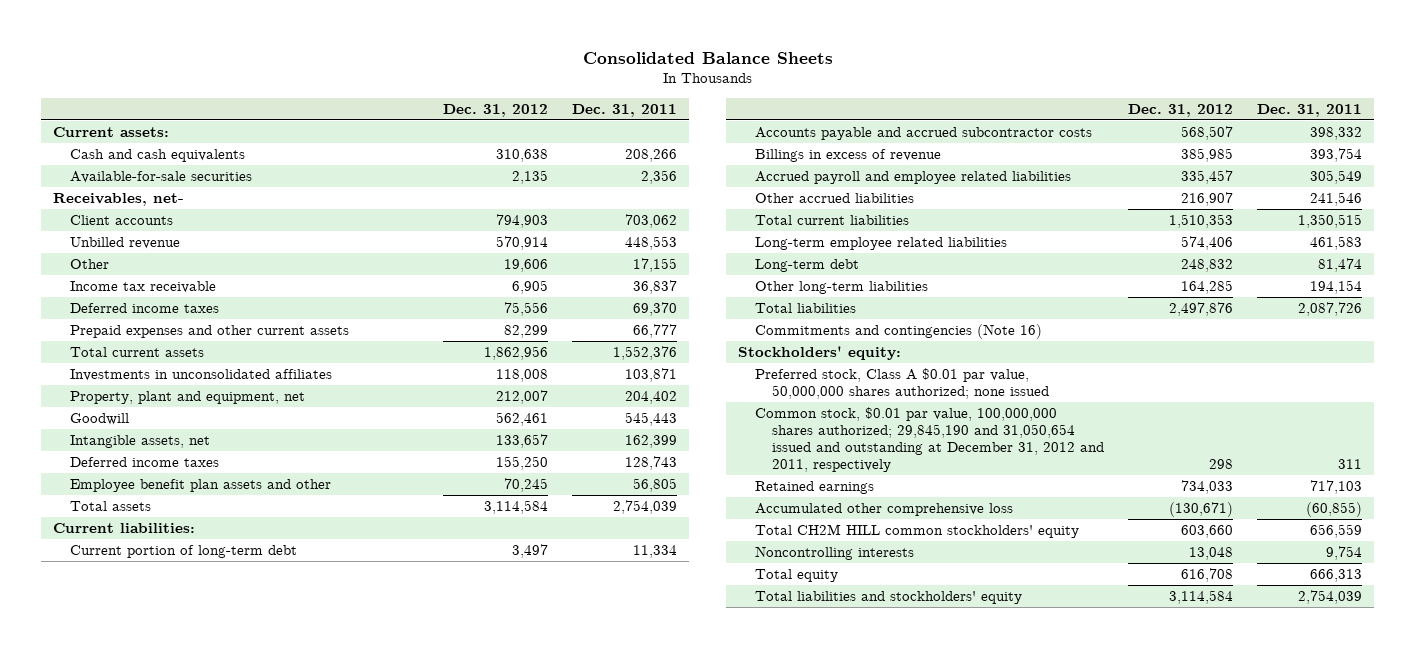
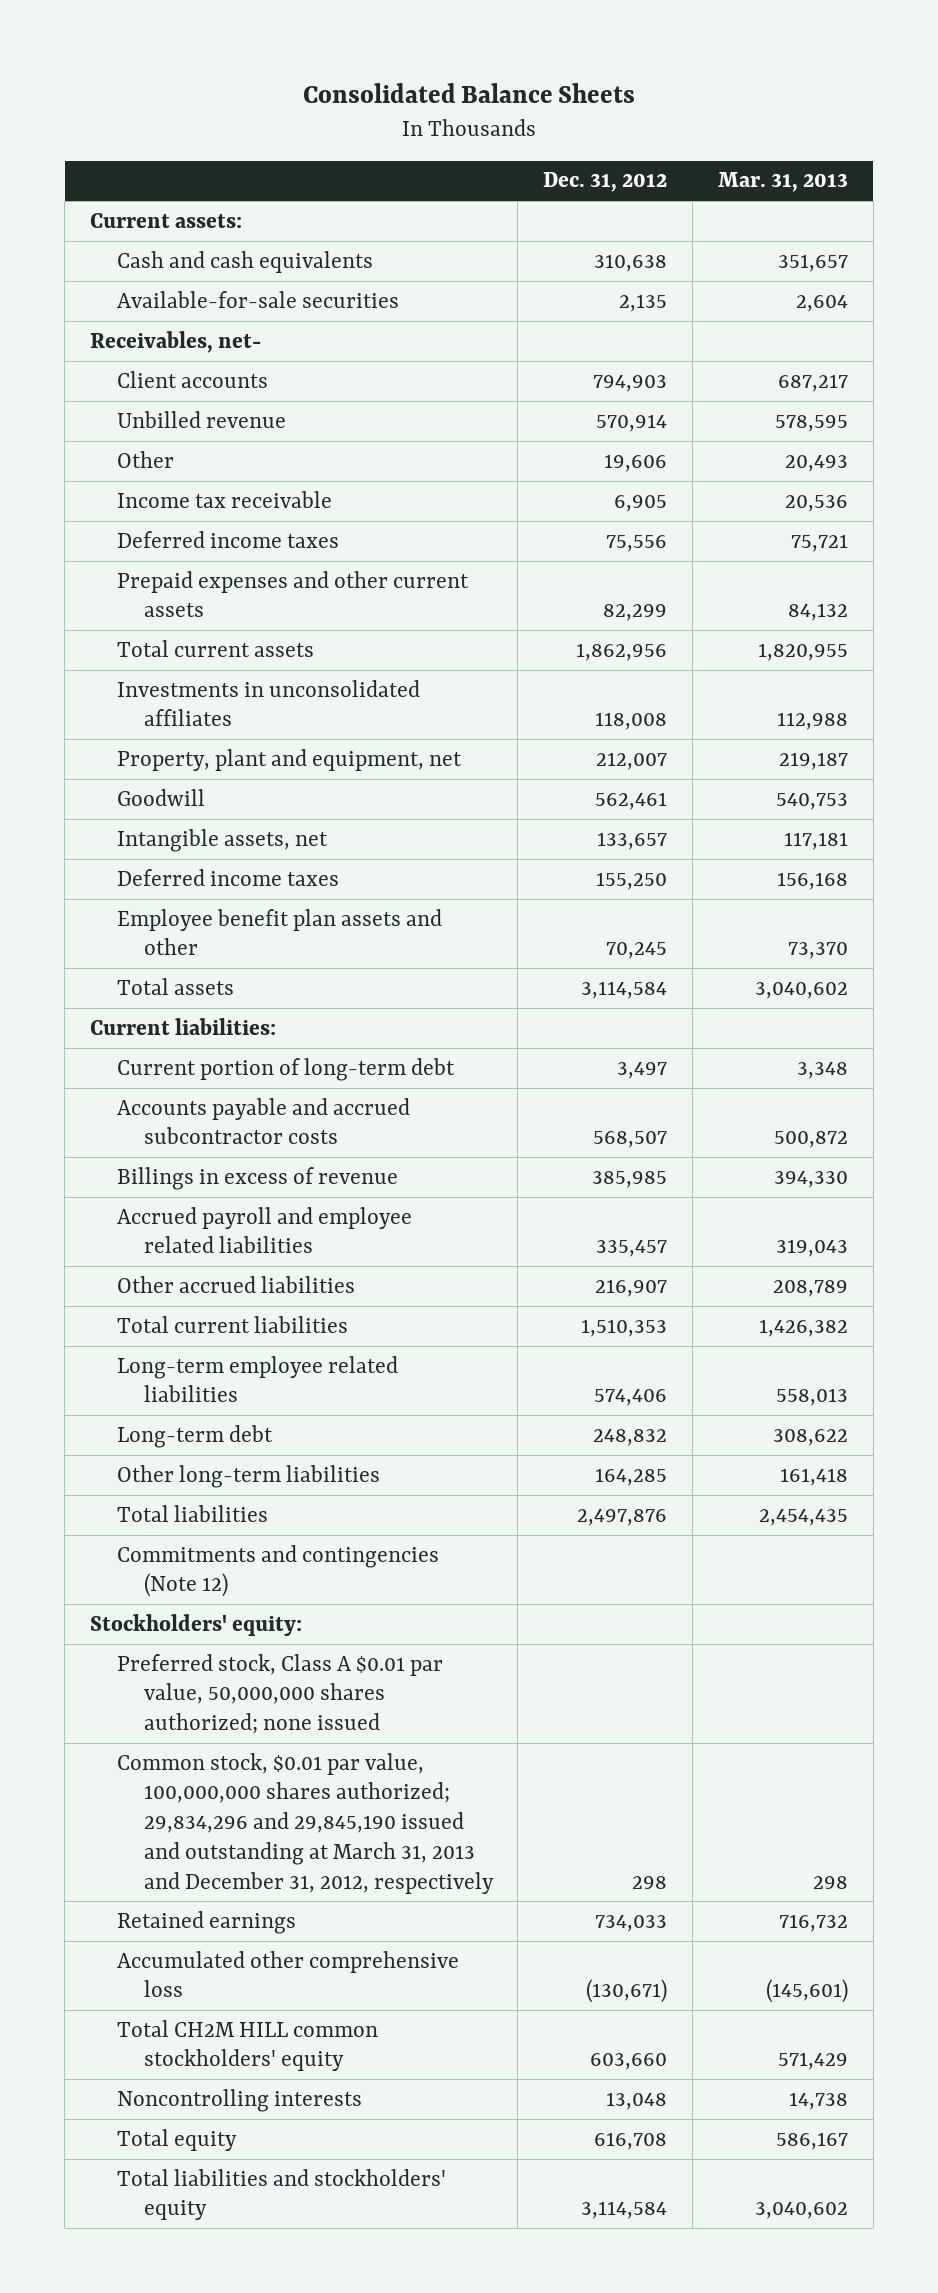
[572,104,678,118] Dec. 31, 2011 -> none
none -> [717,172,848,193] Mar. 31, 2013
[754,323,1042,339] Commitments and contingencies (Note 16) -> [116,1544,439,1598] Commitments and contingencies (Note 12)
[754,406,1104,472] Common stock, $0.01 par value, 100,000,000 shares authorized; 29,845,190 and 31,050,654 issued and outstanding at December 31, 2012 and 2011, respectively -> [116,1752,494,1894] Common stock, $0.01 par value, 100,000,000 shares authorized; 29,834,296 and 29,845,190 issued and outstanding at March 31, 2013 and December 31, 2012, respectively

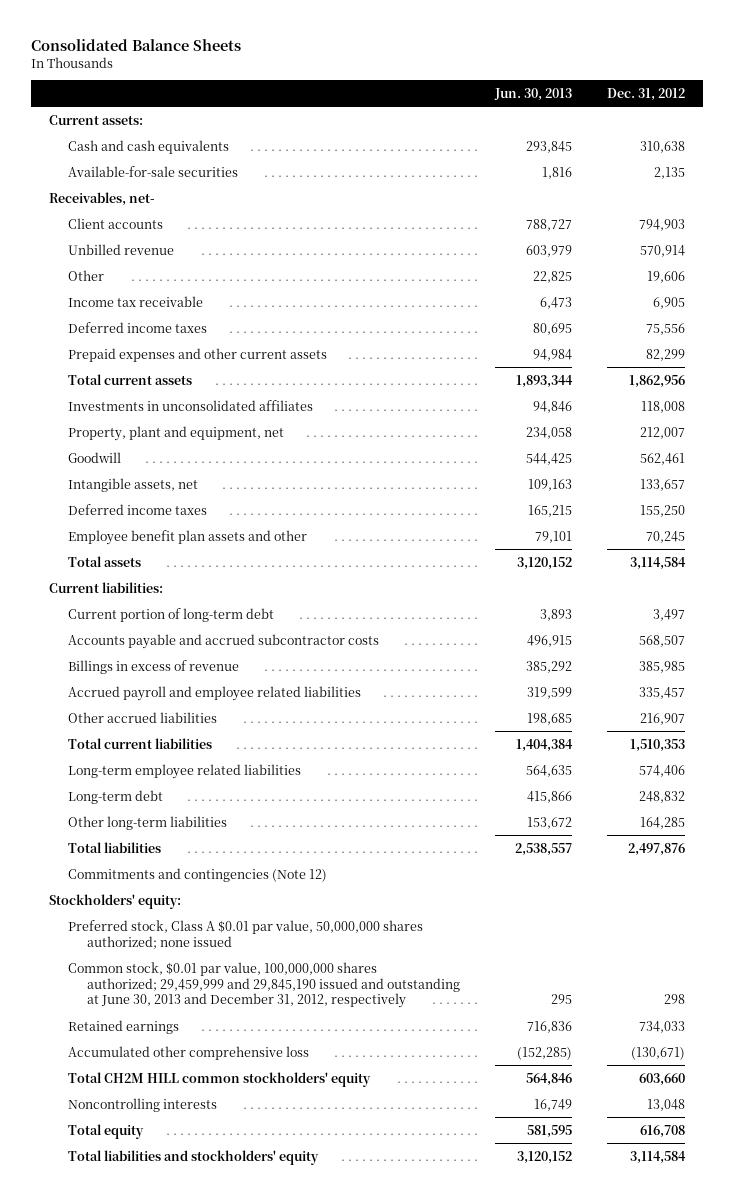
[717,172,848,193] Mar. 31, 2013 -> none
none -> [494,87,573,101] Jun. 30, 2013
[116,1752,494,1894] Common stock, $0.01 par value, 100,000,000 shares authorized; 29,834,296 and 29,845,190 issued and outstanding at March 31, 2013 and December 31, 2012, respectively -> [68,961,461,1009] Common stock, $0.01 par value, 100,000,000 shares authorized; 29,459,999 and 29,845,190 issued and outstanding at June 30, 2013 and December 31, 2012, respectively

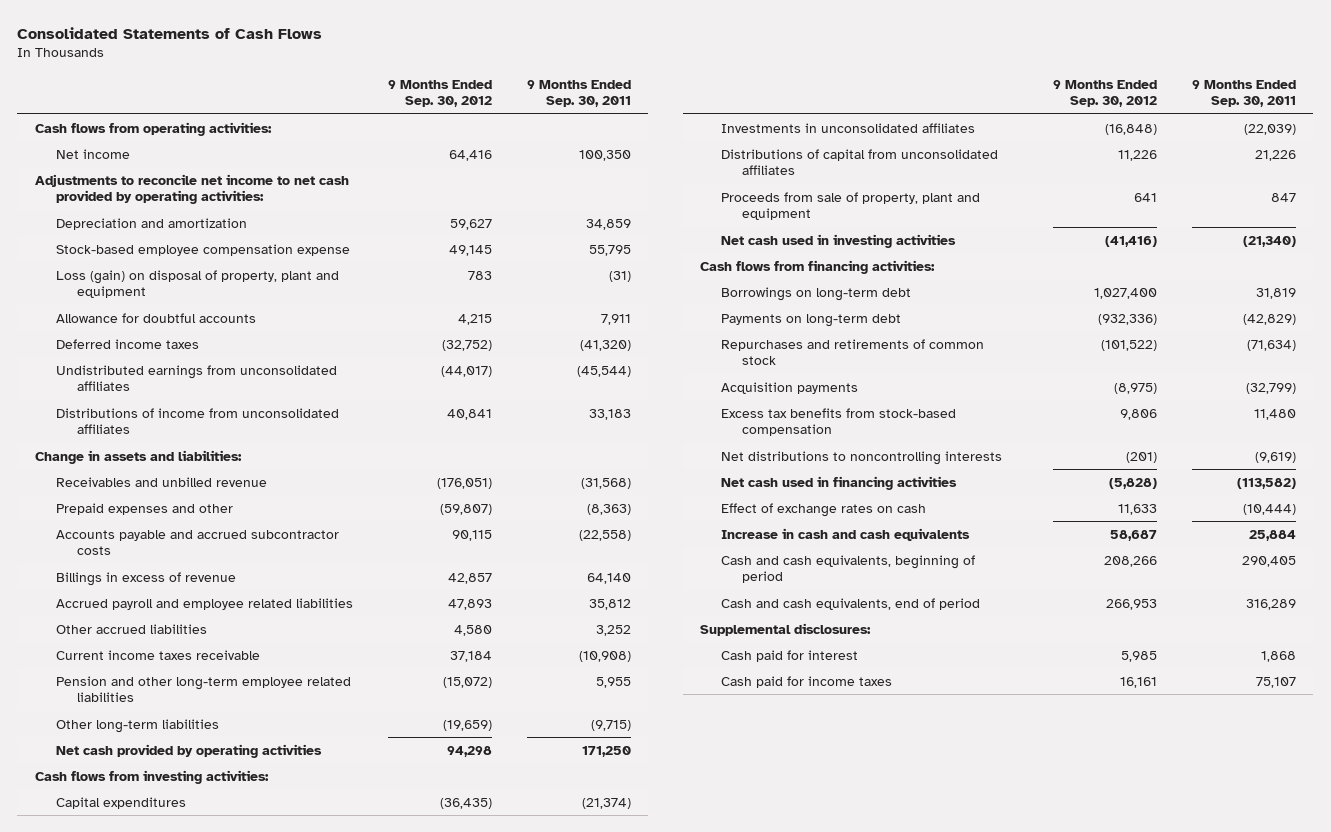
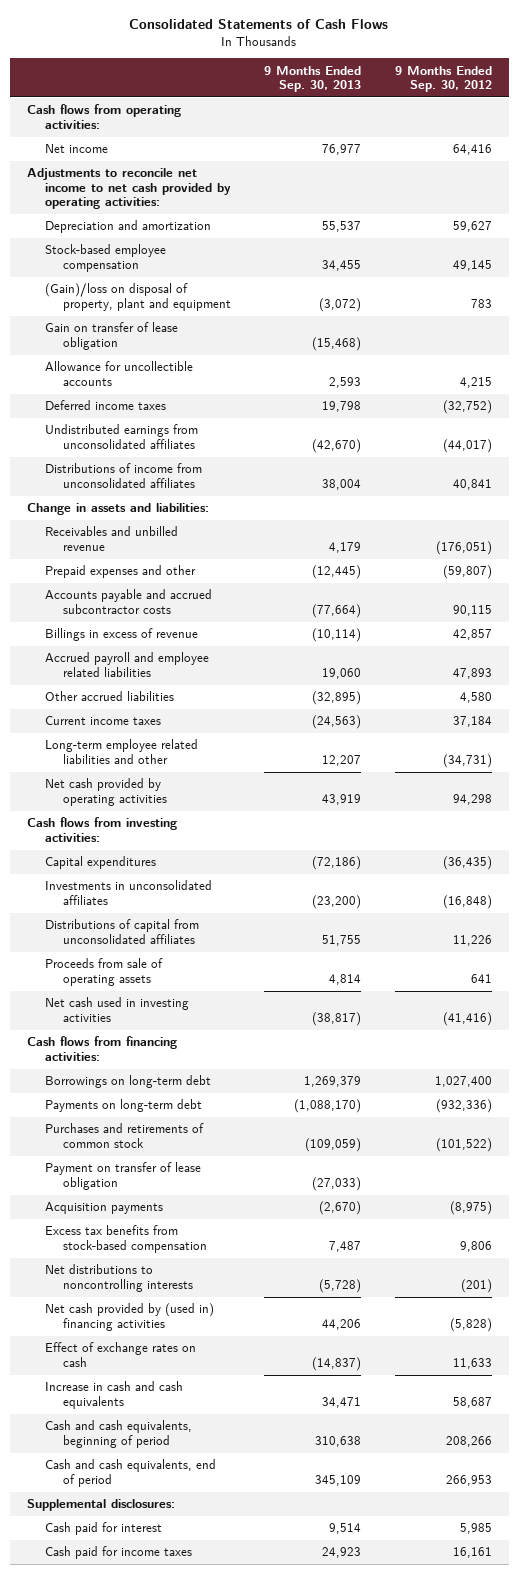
[526,79,631,108] 9 Months Ended Sep. 30, 2011 -> none
none -> [264,65,362,93] 9 Months Ended Sep. 30, 2013
[55,243,350,256] Stock-based employee compensation expense -> [44,244,166,272] Stock-based employee compensation
[55,269,339,299] Loss (gain) on disposal of property, plant and equipment -> [44,283,231,311] (Gain)/loss on disposal of property, plant and equipment
none -> [44,322,178,350] Gain on transfer of lease obligation
[55,312,256,323] Allowance for doubtful accounts -> [44,361,193,386] Allowance for uncollectible accounts
[55,718,219,733] Other long-term liabilities -> none
[55,649,260,660] Current income taxes receivable -> [44,716,161,726] Current income taxes
[55,675,351,703] Pension and other long-term employee related liabilities -> [44,739,198,764] Long-term employee related liabilities and other
[442,676,492,688] (15,072) -> [443,753,493,768] (34,731)
[721,191,981,221] Proceeds from sale of property, plant and equipment -> [44,958,163,986] Proceeds from sale of operating assets
[721,338,985,366] Repurchases and retirements of common stock -> [44,1123,204,1148] Purchases and retirements of common stock
none -> [44,1162,201,1190] Payment on transfer of lease obligation
[721,475,958,490] Net cash used in financing activities -> [44,1303,214,1331] Net cash provided by (used in) financing activities

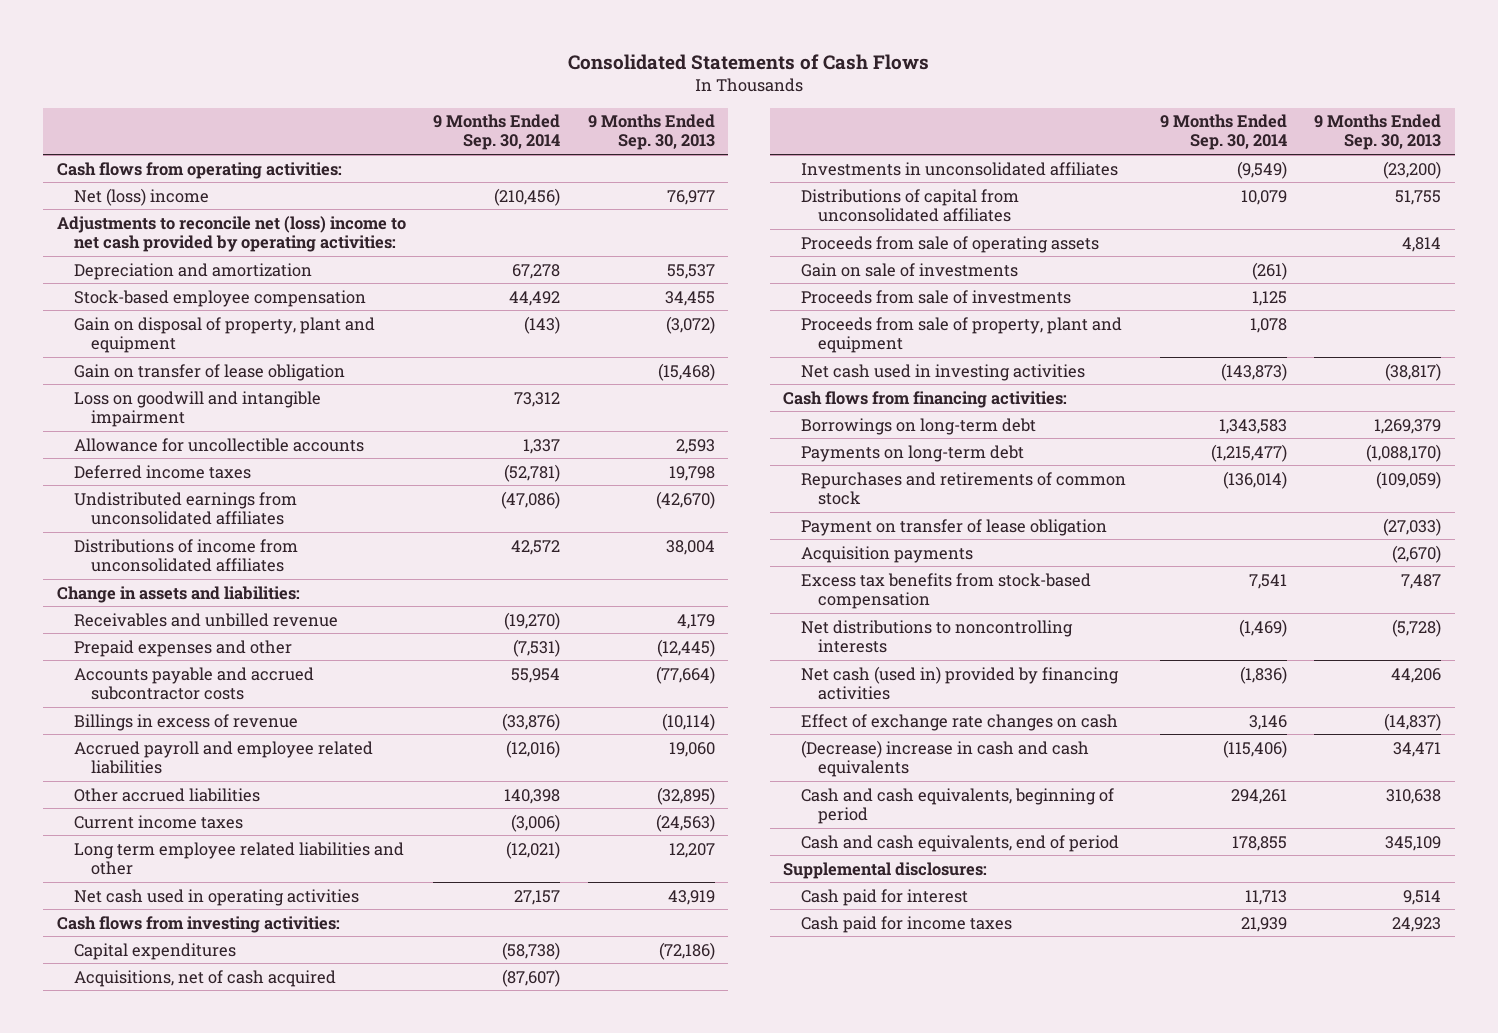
[395,65,493,93] 9 Months Ended Sep. 30, 2012 -> none
none -> [433,114,561,151] 9 Months Ended Sep. 30, 2014
[44,144,108,154] Net income -> [73,187,209,206] Net (loss) income
[26,168,231,210] Adjustments to reconcile net income to net cash provided by operating activities: -> [56,215,406,252] Adjustments to reconcile net (loss) income to net cash provided by operating activities:
[44,283,231,311] (Gain)/loss on disposal of property, plant and equipment -> [73,316,375,353] Gain on disposal of property, plant and equipment
none -> [73,390,321,427] Loss on goodwill and intangible impairment
[44,739,198,764] Long-term employee related liabilities and other -> [73,841,404,875] Long term employee related liabilities and other
[44,778,167,806] Net cash provided by operating activities -> [73,888,359,906] Net cash used in operating activities
none -> [73,969,336,987] Acquisitions, net of cash acquired
none -> [800,262,1018,277] Gain on sale of investments
none -> [800,289,1071,304] Proceeds from sale of investments
none -> [800,316,1122,353] Proceeds from sale of property, plant and equipment
[44,1123,204,1148] Purchases and retirements of common stock -> [800,471,1126,505] Repurchases and retirements of common stock
[44,1303,214,1331] Net cash provided by (used in) financing activities -> [800,665,1119,700] Net cash (used in) provided by financing activities
[44,1342,196,1367] Effect of exchange rates on cash -> [800,713,1118,731] Effect of exchange rate changes on cash
[44,1381,183,1409] Increase in cash and cash equivalents -> [800,739,1089,777] (Decrease) increase in cash and cash equivalents

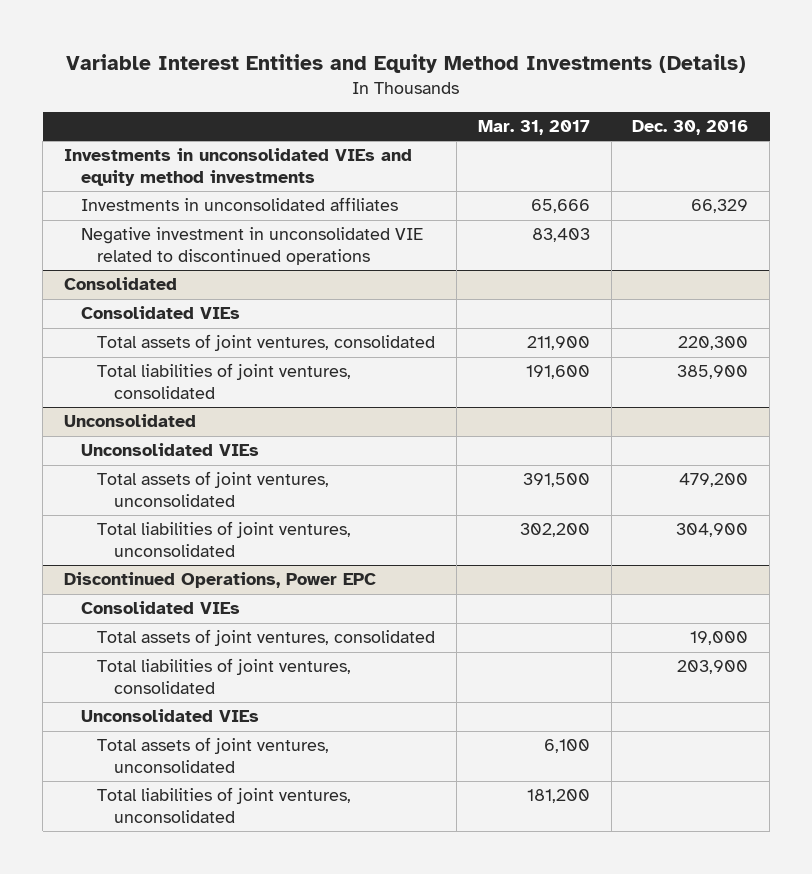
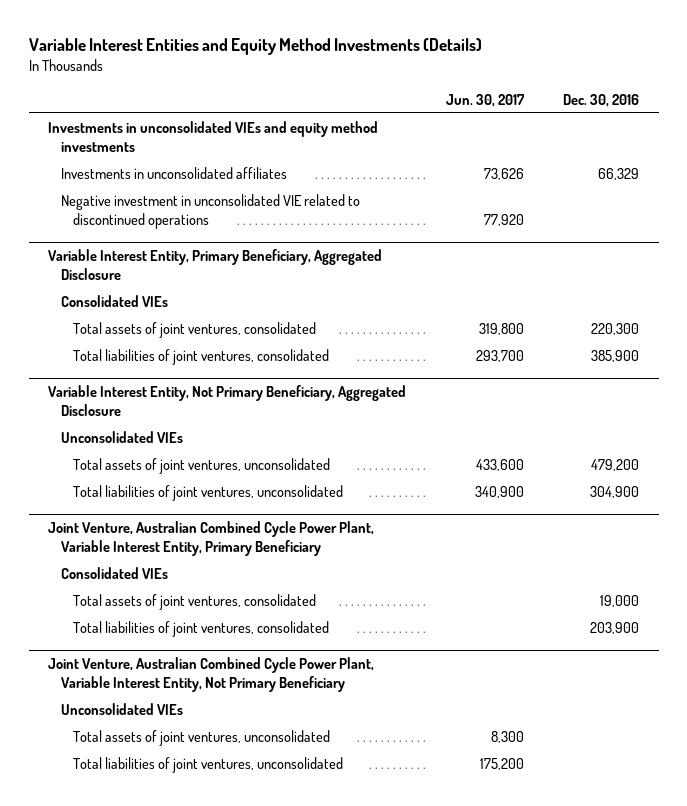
[477,119,590,135] Mar. 31, 2017 -> none
none -> [445,93,525,107] Jun. 30, 2017
[63,277,177,291] Consolidated -> none
none -> [48,249,383,280] Variable Interest Entity, Primary Beneficiary, Aggregated Disclosure
[63,414,196,428] Unconsolidated -> [48,385,407,416] Variable Interest Entity, Not Primary Beneficiary, Aggregated Disclosure
[63,572,376,589] Discontinued Operations, Power EPC -> none
none -> [48,521,375,556] Joint Venture, Australian Combined Cycle Power Plant, Variable Interest Entity, Primary Beneficiary
none -> [48,657,375,692] Joint Venture, Australian Combined Cycle Power Plant, Variable Interest Entity, Not Primary Beneficiary

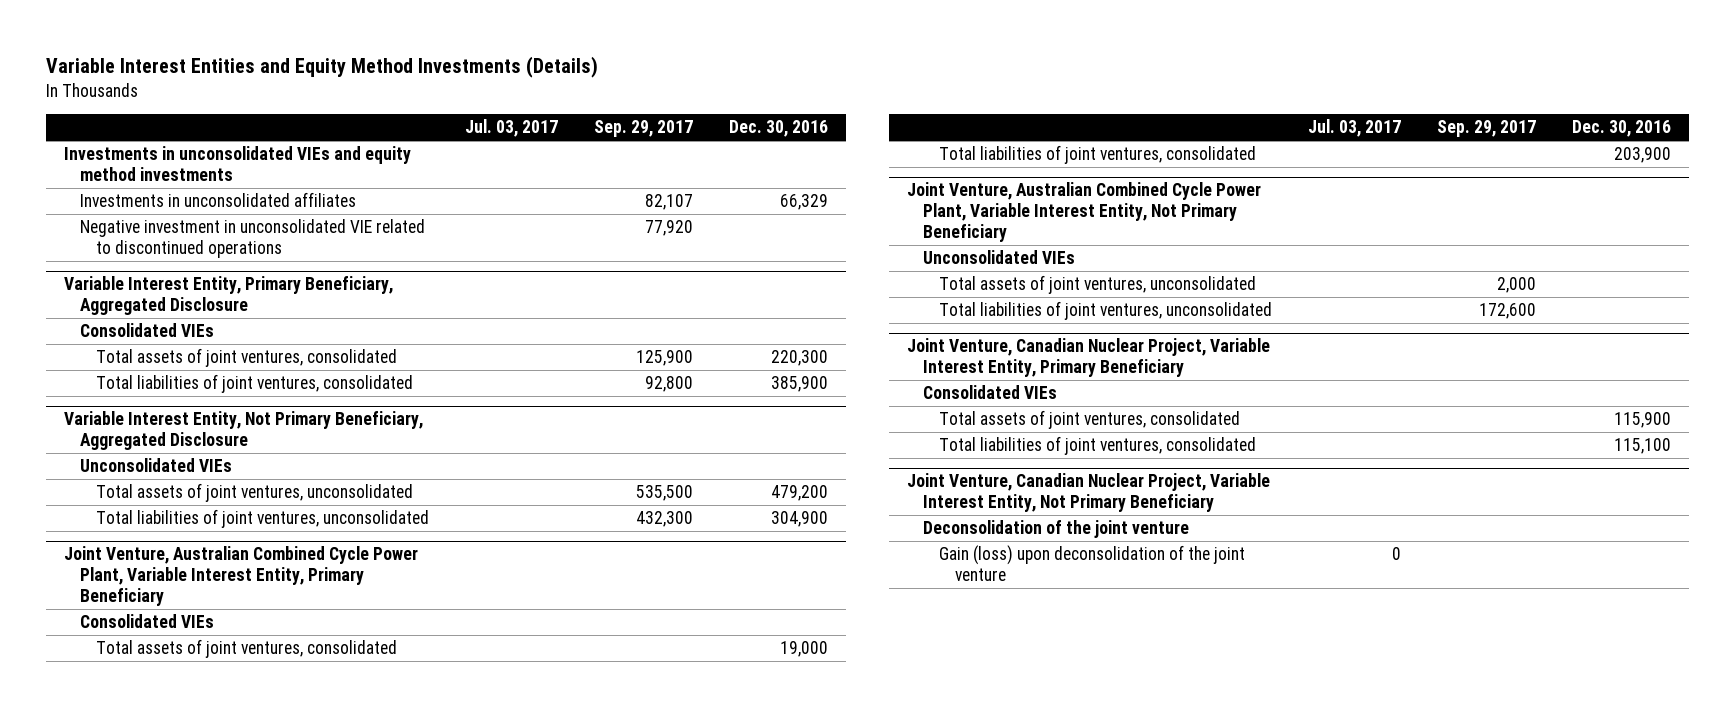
[445,93,525,107] Jun. 30, 2017 -> none
none -> [464,119,558,138] Jul. 03, 2017
none -> [593,120,693,138] Sep. 29, 2017
none -> [907,338,1271,378] Joint Venture, Canadian Nuclear Project, Variable Interest Entity, Primary Beneficiary
none -> [923,385,1058,400] Consolidated VIEs
none -> [939,410,1241,430] Total assets of joint ventures, consolidated
none -> [939,436,1257,456] Total liabilities of joint ventures, consolidated
none -> [907,473,1271,513] Joint Venture, Canadian Nuclear Project, Variable Interest Entity, Not Primary Beneficiary
none -> [923,520,1190,539] Deconsolidation of the joint venture
none -> [939,545,1246,581] Gain (loss) upon deconsolidation of the joint venture

